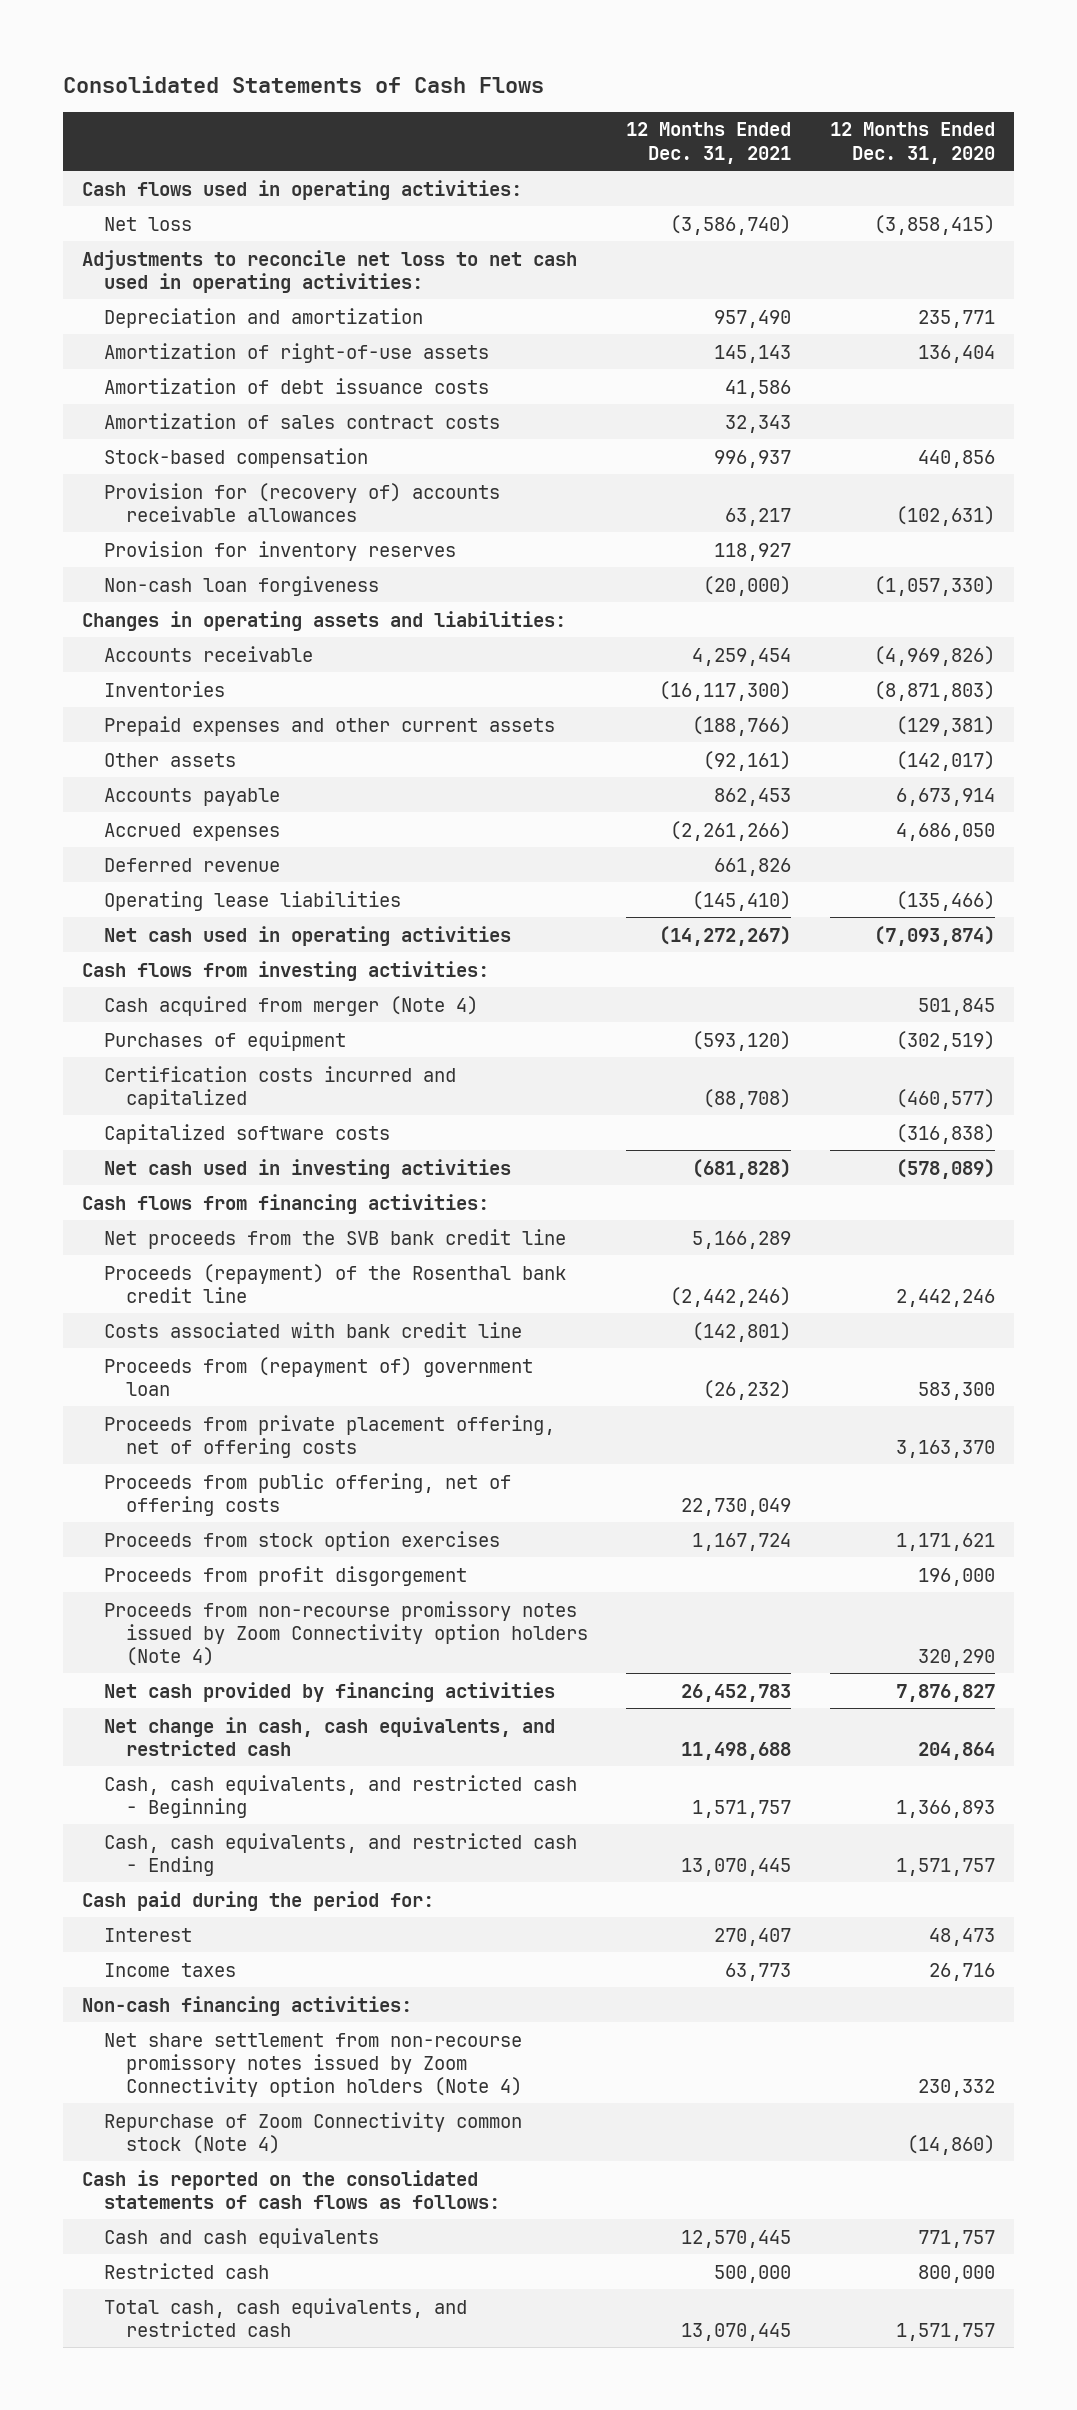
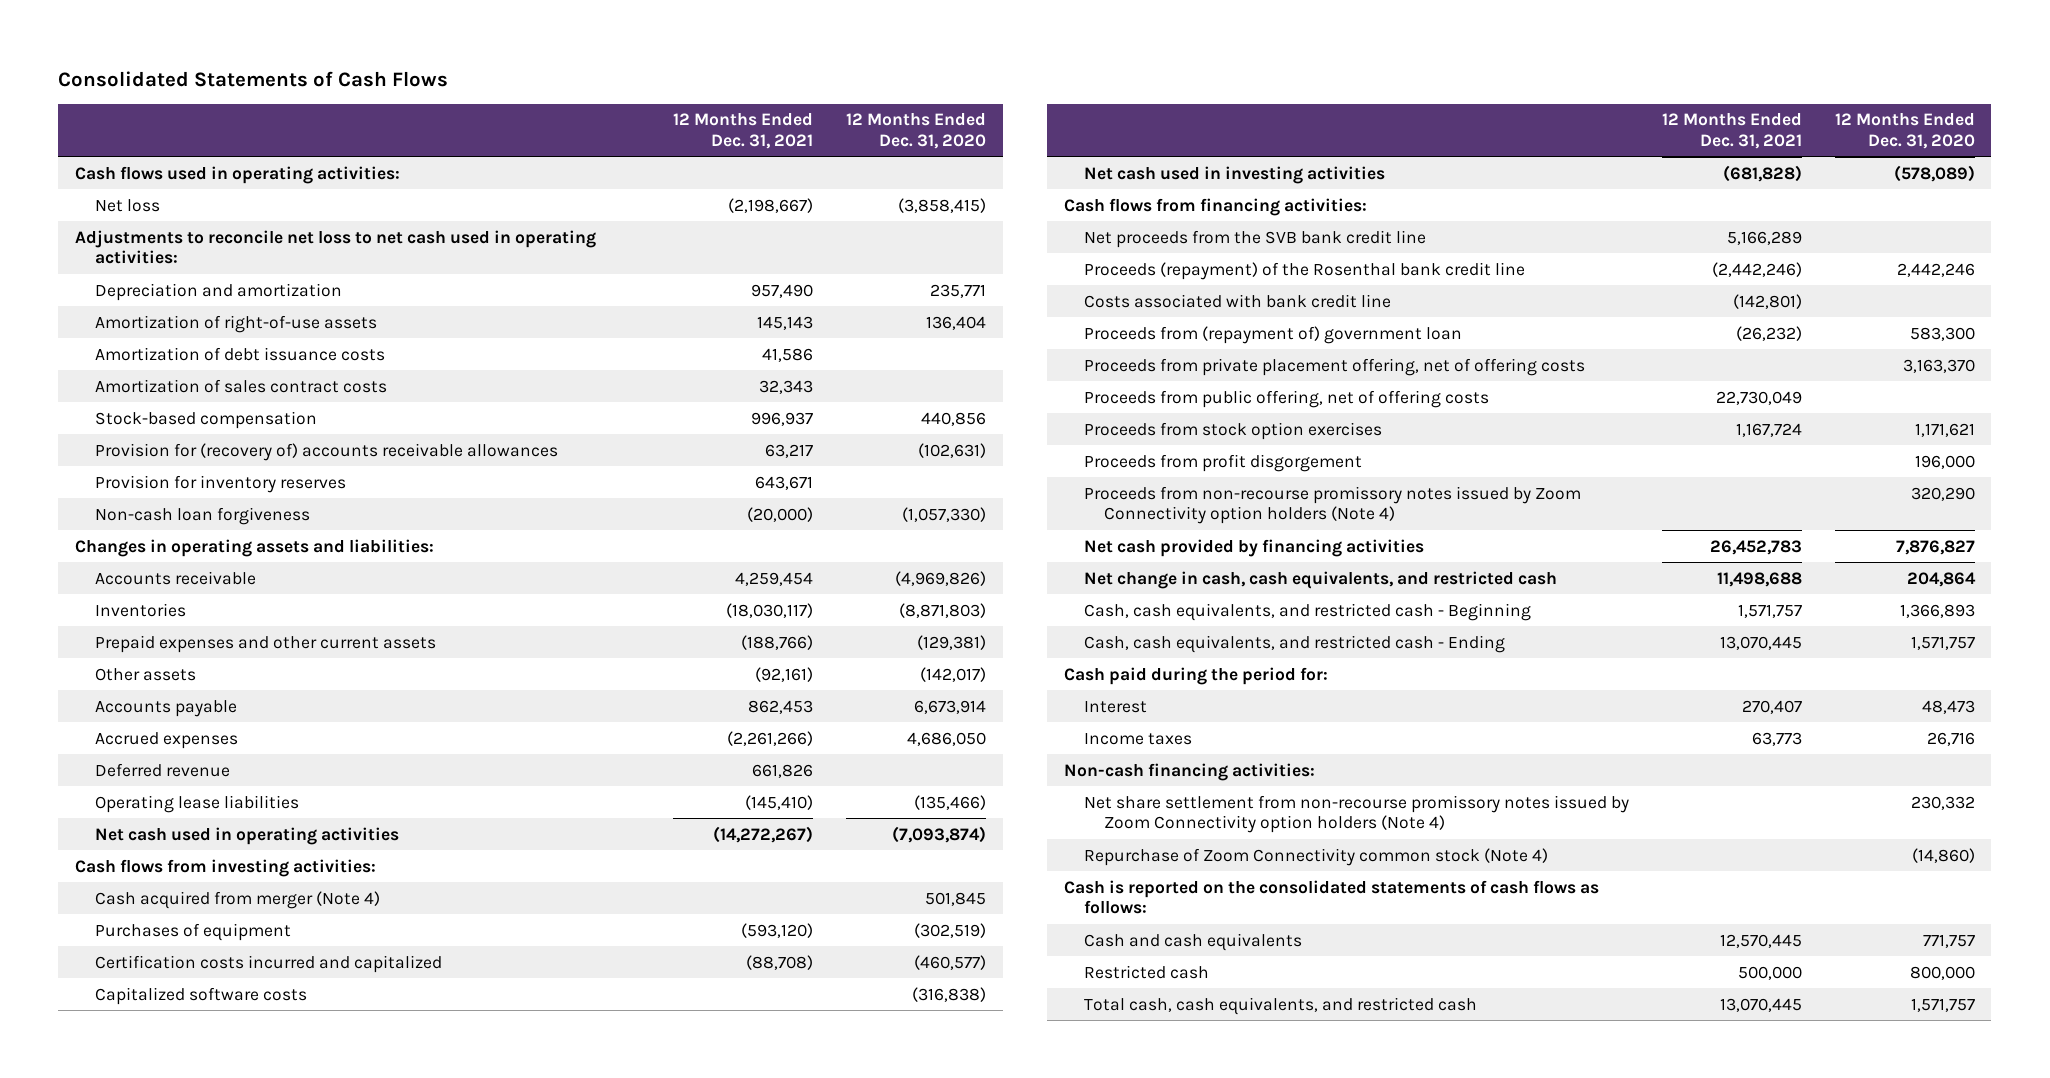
[670,214,792,235] (3,586,740) -> [728,197,814,213] (2,198,667)
[714,542,792,561] 118,927 -> [755,475,814,490] 643,671
[659,680,792,701] (16,117,300) -> [726,602,814,618] (18,030,117)

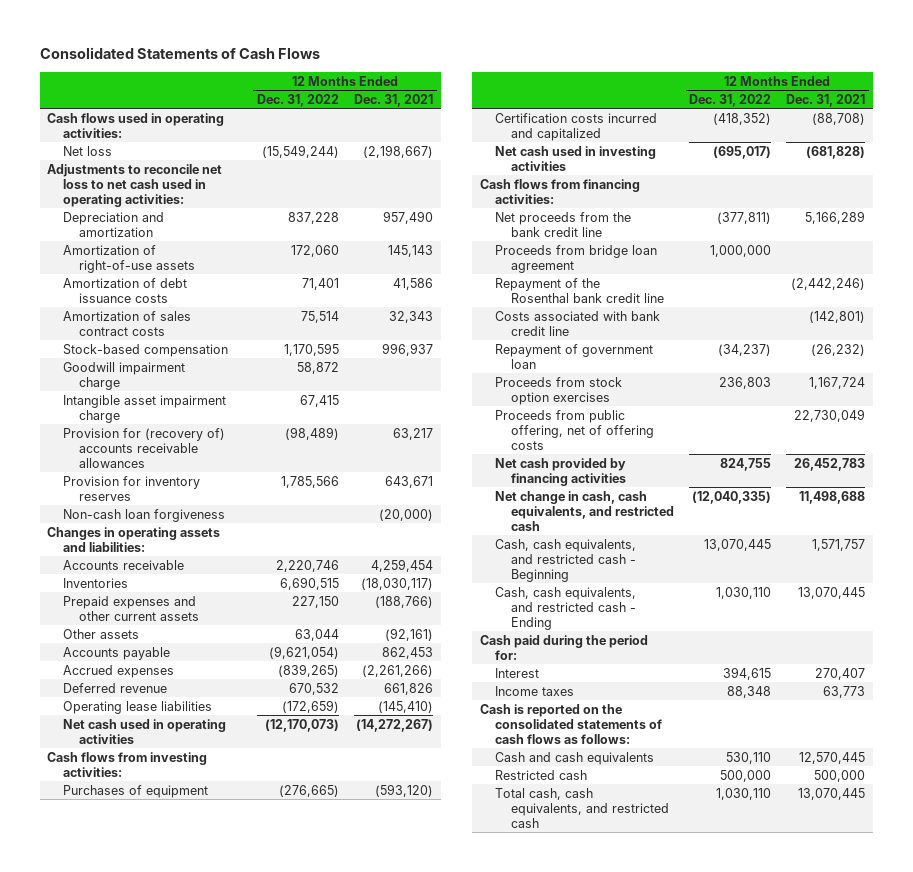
[846,113,987,149] 12 Months Ended Dec. 31, 2020 -> none
none -> [256,93,339,107] Dec. 31, 2022
none -> [63,361,186,390] Goodwill impairment charge
none -> [63,394,227,423] Intangible asset impairment charge
[95,890,381,909] Cash acquired from merger (Note 4) -> none
[95,986,308,1005] Capitalized software costs -> none
[1083,229,1426,248] Net proceeds from the SVB bank credit line -> [495,211,632,237] Net proceeds from the bank credit line
none -> [495,244,658,273] Proceeds from bridge loan agreement
[1083,261,1525,280] Proceeds (repayment) of the Rosenthal bank credit line -> [495,277,665,303] Repayment of the Rosenthal bank credit line
[1083,357,1585,376] Proceeds from private placement offering, net of offering costs -> none
[1083,325,1462,344] Proceeds from (repayment of) government loan -> [495,343,654,369] Repayment of government loan
[1083,453,1362,472] Proceeds from profit disgorgement -> none
[1083,485,1581,525] Proceeds from non-recourse promissory notes issued by Zoom Connectivity option holders (Note 4) -> none
[1083,389,1489,408] Proceeds from public offering, net of offering costs -> [495,409,655,450] Proceeds from public offering, net of offering costs
[1063,762,1315,781] Non-cash financing activities: -> none
[1083,794,1629,834] Net share settlement from non-recourse promissory notes issued by Zoom Connectivity option holders (Note 4) -> none
[1083,847,1548,866] Repurchase of Zoom Connectivity common stock (Note 4) -> none

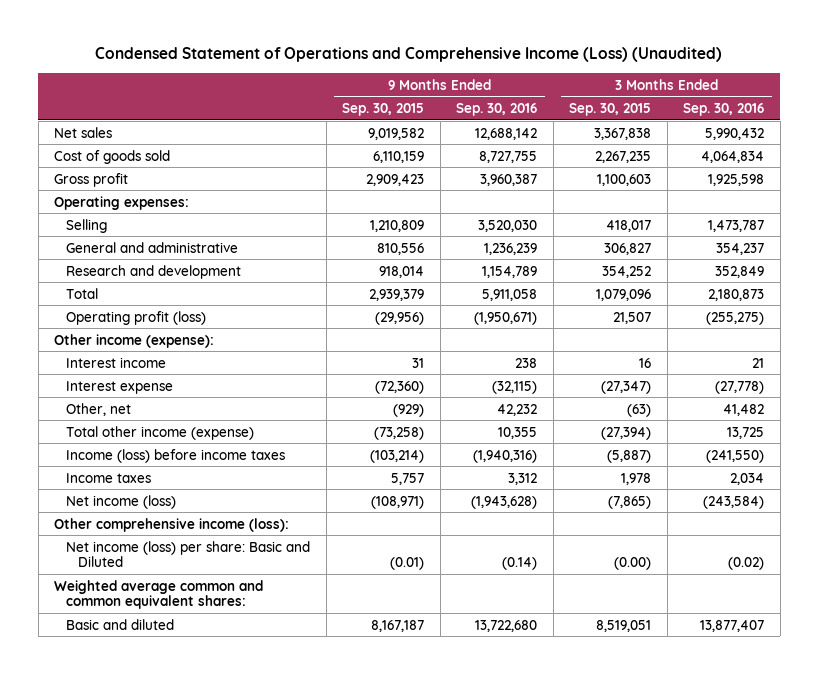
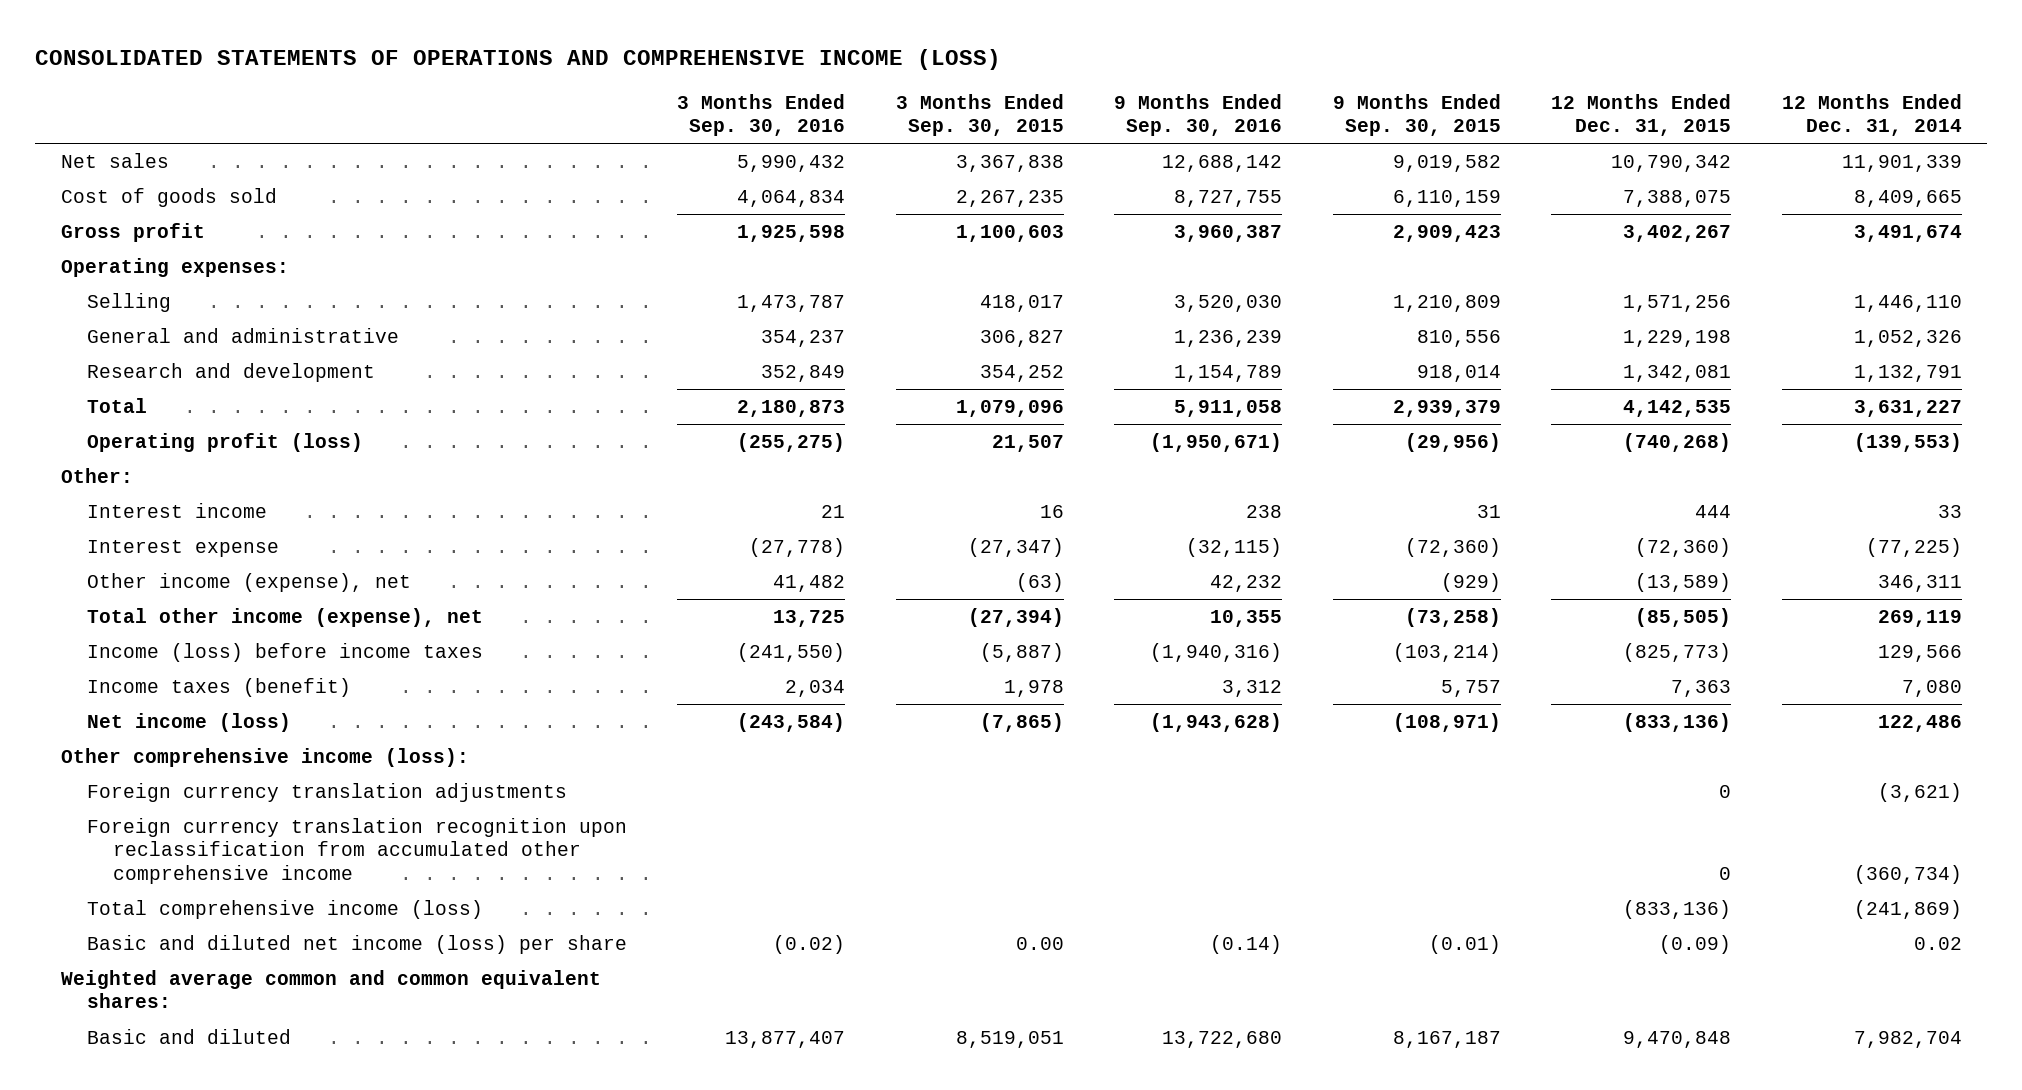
[95,47,723,63] Condensed Statement of Operations and Comprehensive Income (Loss) (Unaudited) -> [35,49,1002,71] CONSOLIDATED STATEMENTS OF OPERATIONS AND COMPREHENSIVE INCOME (LOSS)
none -> [1551,93,1732,137] 12 Months Ended Dec. 31, 2015
none -> [1781,93,1962,137] 12 Months Ended Dec. 31, 2014
[54,333,215,348] Other income (expense): -> [60,467,133,483] Other:
[66,402,132,416] Other, net -> [86,572,411,592] Other income (expense), net
[66,425,255,440] Total other income (expense) -> [86,607,483,627] Total other income (expense), net
[66,472,152,483] Income taxes -> [86,677,351,697] Income taxes (benefit)
none -> [86,782,567,802] Foreign currency translation adjustments
none -> [86,817,627,884] Foreign currency translation recognition upon reclassification from accumulated other comprehensive income
none -> [86,899,483,919] Total comprehensive income (loss)
[66,540,311,568] Net income (loss) per share: Basic and Diluted -> [86,934,627,954] Basic and diluted net income (loss) per share
[614,557,652,571] (0.00) -> [1015,936,1064,950] 0.00

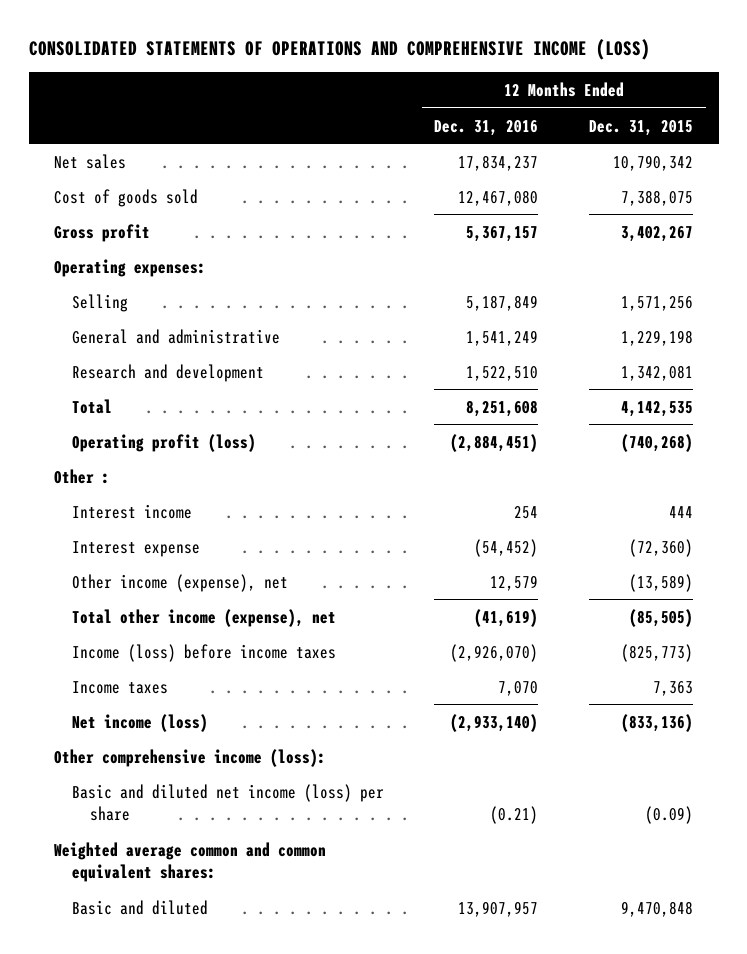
[677,93,846,137] 3 Months Ended Sep. 30, 2016 -> none
[895,93,1064,137] 3 Months Ended Sep. 30, 2015 -> none
[1114,93,1283,137] 9 Months Ended Sep. 30, 2016 -> none
[1332,93,1501,137] 9 Months Ended Sep. 30, 2015 -> none
[1781,93,1962,137] 12 Months Ended Dec. 31, 2014 -> none
none -> [434,119,539,136] Dec. 31, 2016
[60,467,133,483] Other: -> [53,468,110,484] Other :
[86,677,351,697] Income taxes (benefit) -> [71,680,168,694] Income taxes
[86,782,567,802] Foreign currency translation adjustments -> none
[86,817,627,884] Foreign currency translation recognition upon reclassification from accumulated other comprehensive income -> none
[86,899,483,919] Total comprehensive income (loss) -> none

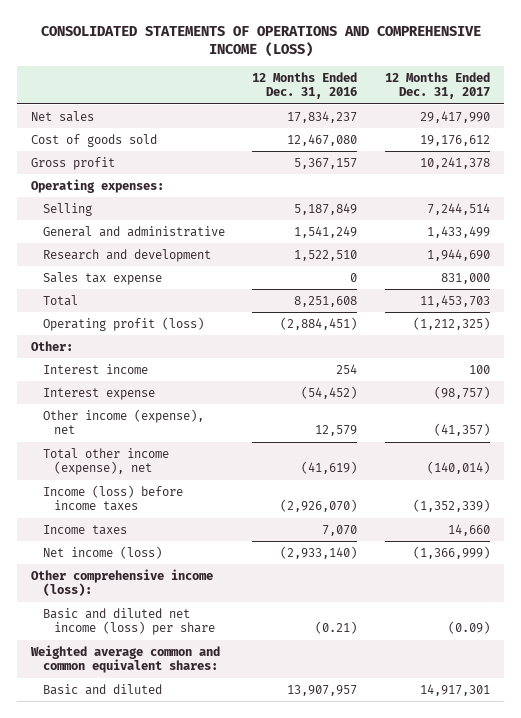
[589,119,694,136] Dec. 31, 2015 -> none
none -> [385,71,491,100] 12 Months Ended Dec. 31, 2017
none -> [42,271,162,285] Sales tax expense
[53,468,110,484] Other : -> [31,340,74,351] Other:

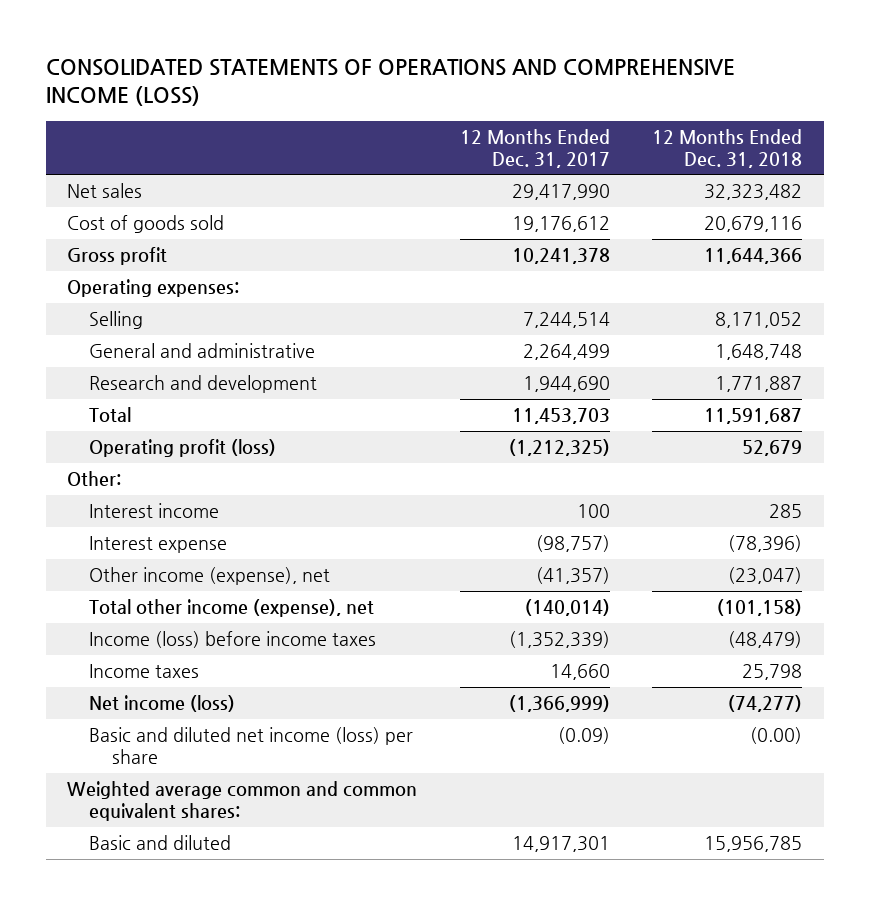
[252,71,358,100] 12 Months Ended Dec. 31, 2016 -> none
none -> [652,128,803,169] 12 Months Ended Dec. 31, 2018
[427,225,491,238] 1,433,499 -> [522,344,610,361] 2,264,499
[42,271,162,285] Sales tax expense -> none
[31,568,214,597] Other comprehensive income (loss): -> none

